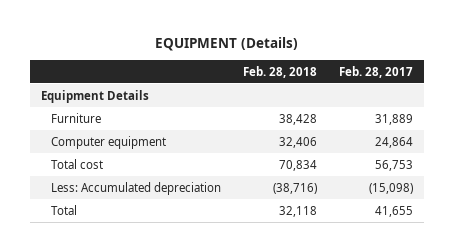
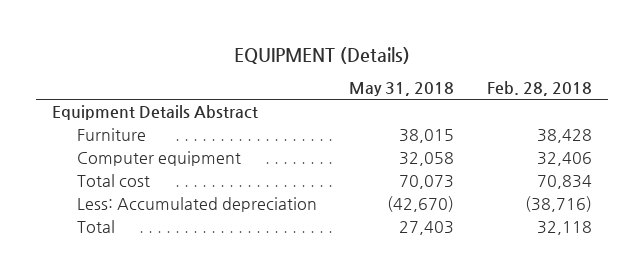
[338,65,413,78] Feb. 28, 2017 -> none
none -> [349,82,455,97] May 31, 2018
[40,89,149,103] Equipment Details -> [52,104,259,120] Equipment Details Abstract

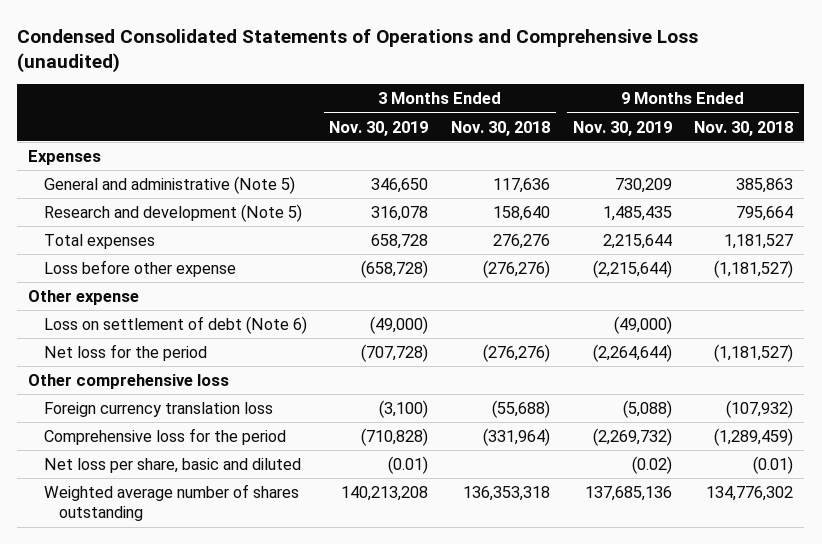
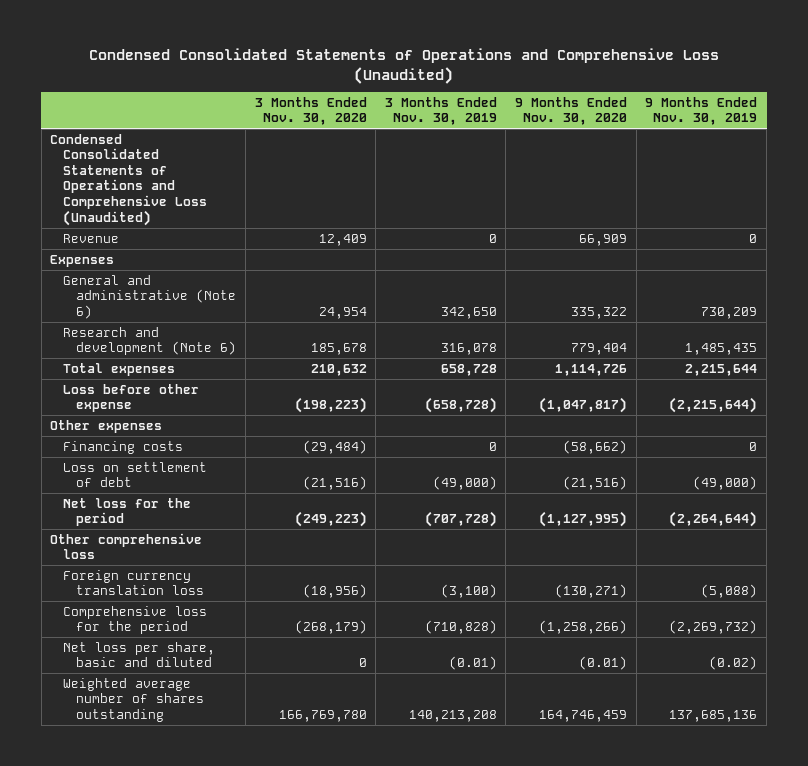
[17,28,699,73] Condensed Consolidated Statements of Operations and Comprehensive Loss (unaudited) -> [88,48,719,84] Condensed Consolidated Statements of Operations and Comprehensive Loss (Unaudited)
[450,120,550,136] Nov. 30, 2018 -> none
[694,120,794,136] Nov. 30, 2018 -> none
none -> [254,96,367,126] 3 Months Ended Nov. 30, 2020
none -> [515,96,628,126] 9 Months Ended Nov. 30, 2020
none -> [50,133,208,226] Condensed Consolidated Statements of Operations and Comprehensive Loss (Unaudited)
none -> [63,233,120,243] Revenue
[43,175,295,194] General and administrative (Note 5) -> [63,274,237,319] General and administrative (Note 6)
[371,177,429,193] 346,650 -> [440,306,497,319] 342,650
[43,203,302,222] Research and development (Note 5) -> [63,326,237,356] Research and development (Note 6)
[28,289,140,305] Other expense -> none
none -> [50,419,163,433] Other expenses
none -> [63,440,184,454] Financing costs
[43,315,307,334] Loss on settlement of debt (Note 6) -> [63,461,208,488] Loss on settlement of debt

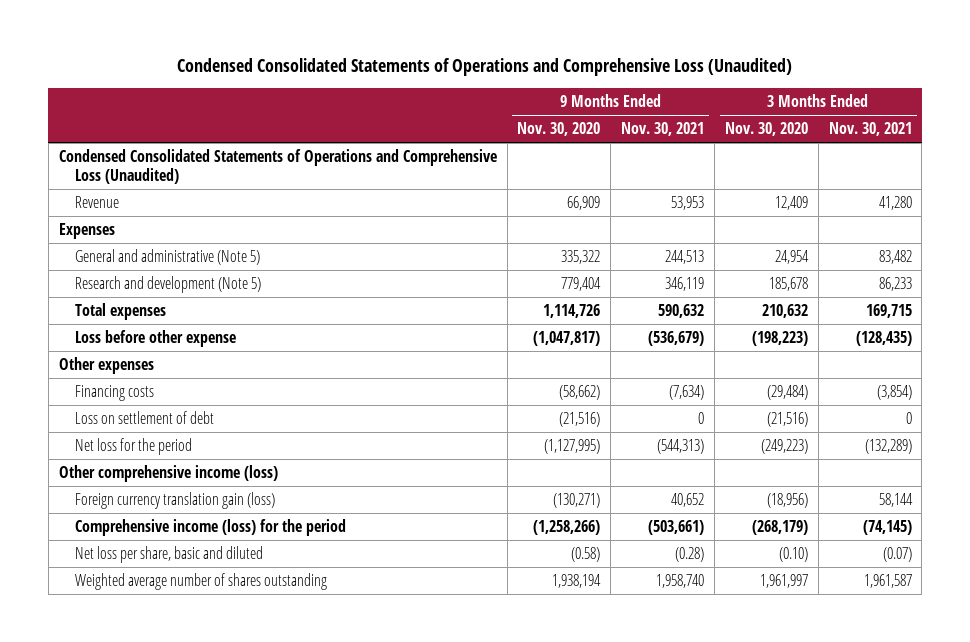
[384,96,497,126] 3 Months Ended Nov. 30, 2019 -> none
[645,96,758,126] 9 Months Ended Nov. 30, 2019 -> none
none -> [621,122,705,137] Nov. 30, 2021
none -> [828,122,912,137] Nov. 30, 2021
[63,274,237,319] General and administrative (Note 6) -> [74,249,260,266] General and administrative (Note 5)
[63,326,237,356] Research and development (Note 6) -> [74,276,261,294] Research and development (Note 5)
[50,532,203,560] Other comprehensive loss -> [58,465,278,483] Other comprehensive income (loss)
[63,569,205,596] Foreign currency translation loss -> [74,492,275,510] Foreign currency translation gain (loss)
[63,605,208,635] Comprehensive loss for the period -> [74,519,346,537] Comprehensive income (loss) for the period
[358,658,367,668] 0 -> [778,547,808,563] (0.10)
[579,656,628,671] (0.01) -> [571,547,601,563] (0.58)
[278,709,367,722] 166,769,780 -> [759,574,808,589] 1,961,997
[539,709,628,722] 164,746,459 -> [552,574,602,589] 1,938,194

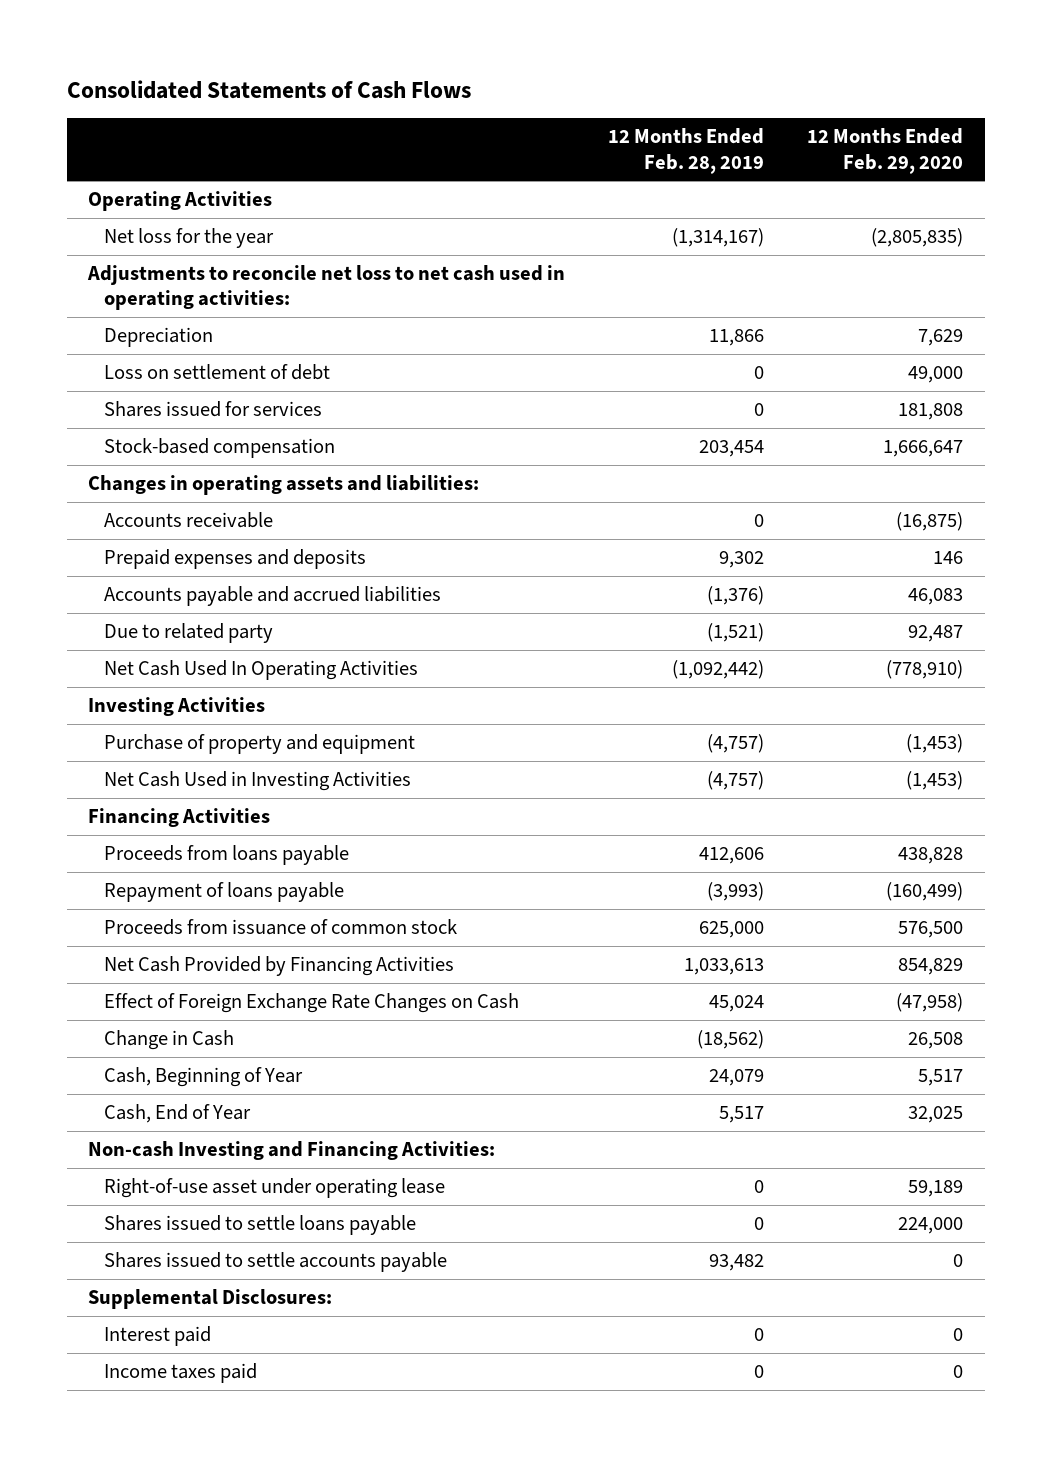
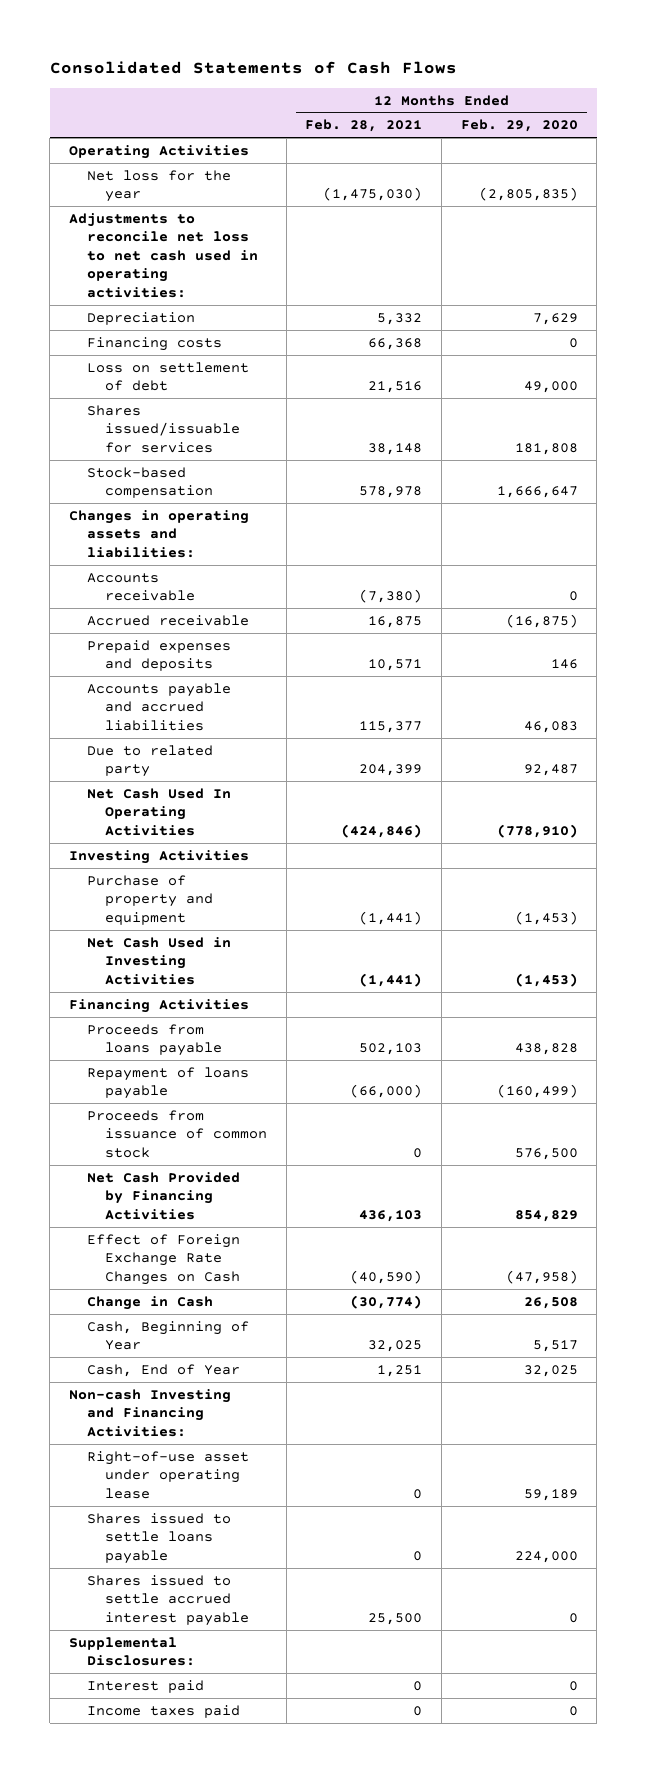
[608,128,765,174] 12 Months Ended Feb. 28, 2019 -> none
none -> [305,119,423,133] Feb. 28, 2021
none -> [86,336,222,351] Financing costs
[104,401,323,418] Shares issued for services -> [86,404,240,453] Shares issued/issuable for services
[896,512,964,532] (16,875) -> [568,591,578,602] 0
none -> [86,614,249,626] Accrued receivable
[104,1252,448,1273] Shares issued to settle accounts payable -> [86,1574,249,1626] Shares issued to settle accrued interest payable

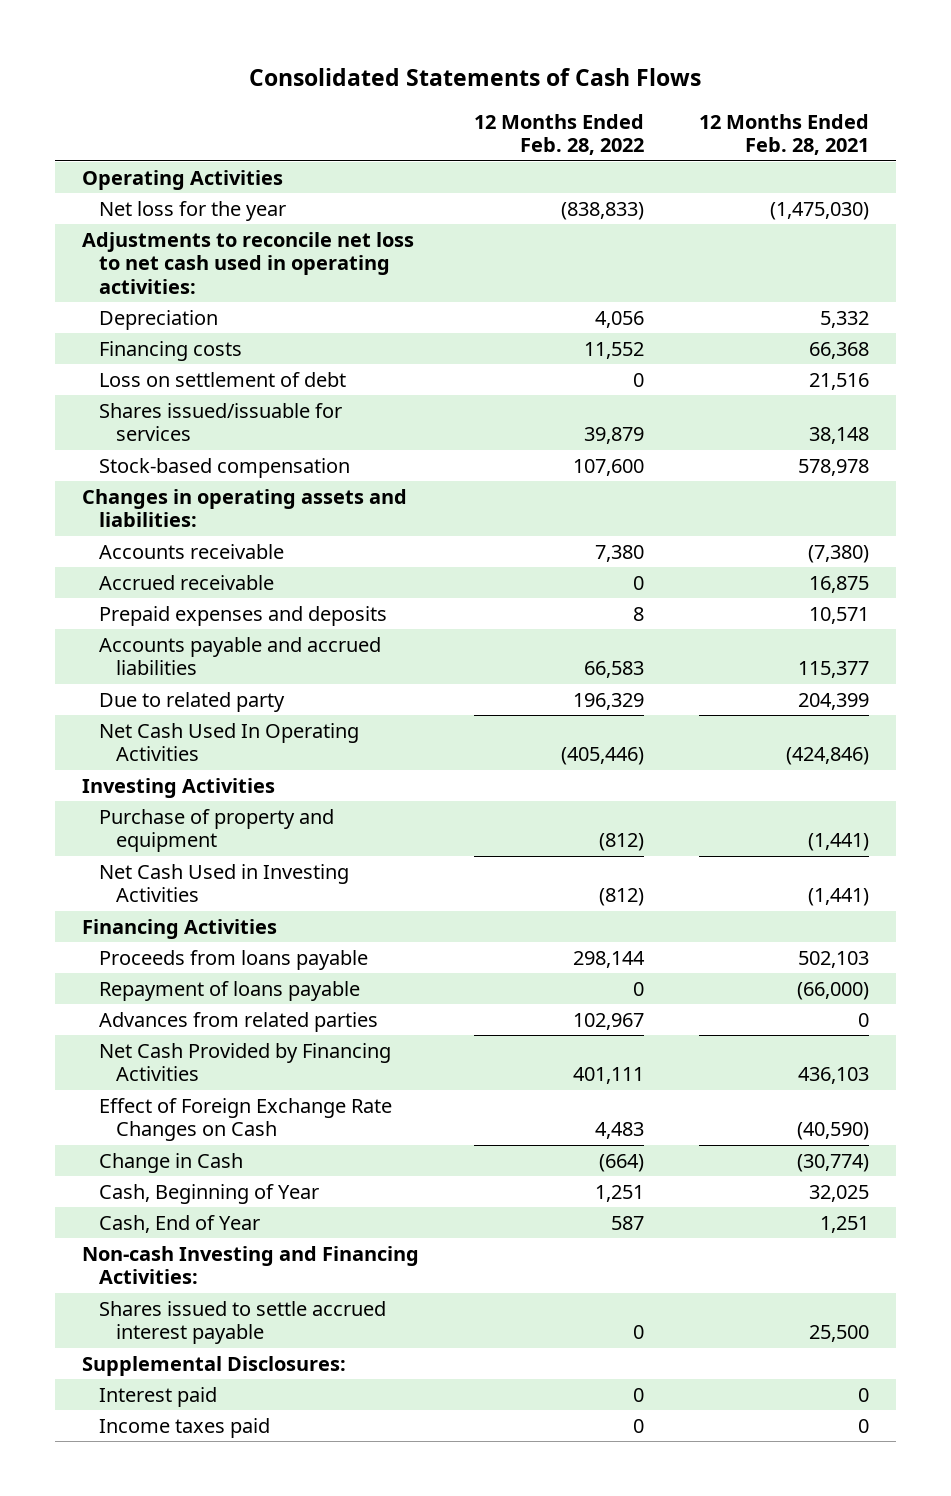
[460,119,578,133] Feb. 29, 2020 -> none
none -> [473,114,644,156] 12 Months Ended Feb. 28, 2022
[86,1109,267,1158] Proceeds from issuance of common stock -> none
none -> [98,1011,378,1032] Advances from related parties
[86,1450,249,1499] Right-of-use asset under operating lease -> none
[86,1512,231,1564] Shares issued to settle loans payable -> none

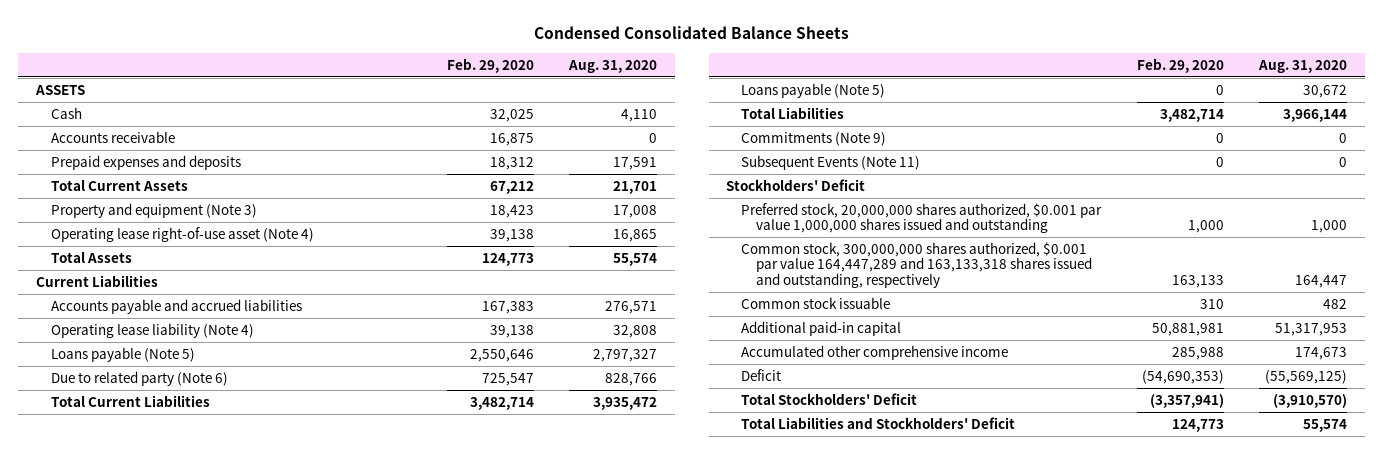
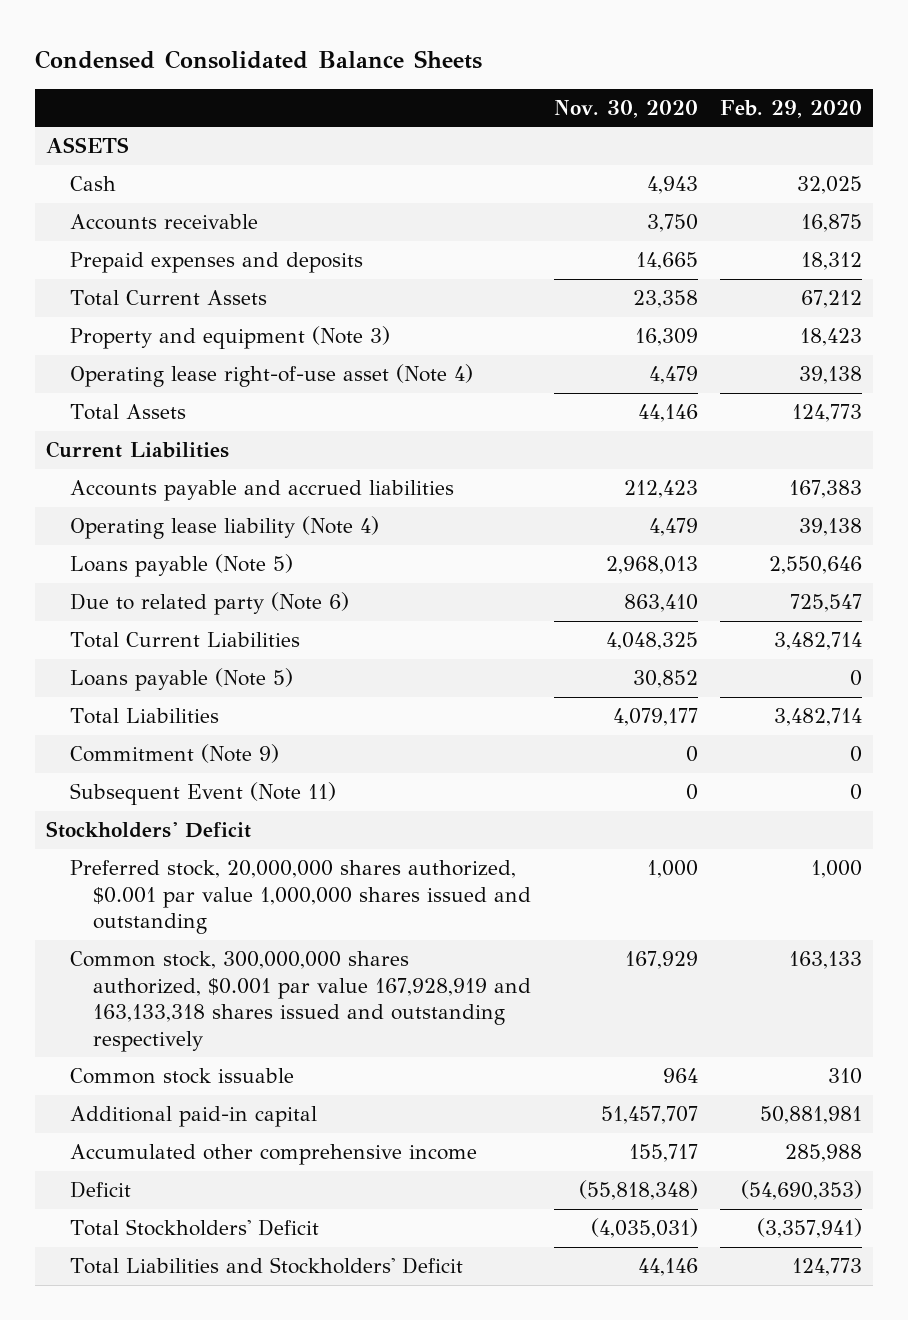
[567,59,657,73] Aug. 31, 2020 -> none
none -> [553,99,698,118] Nov. 30, 2020
[741,131,887,146] Commitments (Note 9) -> [69,744,279,764] Commitment (Note 9)
[741,154,921,170] Subsequent Events (Note 11) -> [69,782,336,806] Subsequent Event (Note 11)
[741,241,1093,288] Common stock, 300,000,000 shares authorized, $0.001 par value 164,447,289 and 163,133,318 shares issued and outstanding, respectively -> [69,951,532,1052] Common stock, 300,000,000 shares authorized, $0.001 par value 167,928,919 and 163,133,318 shares issued and outstanding respectively

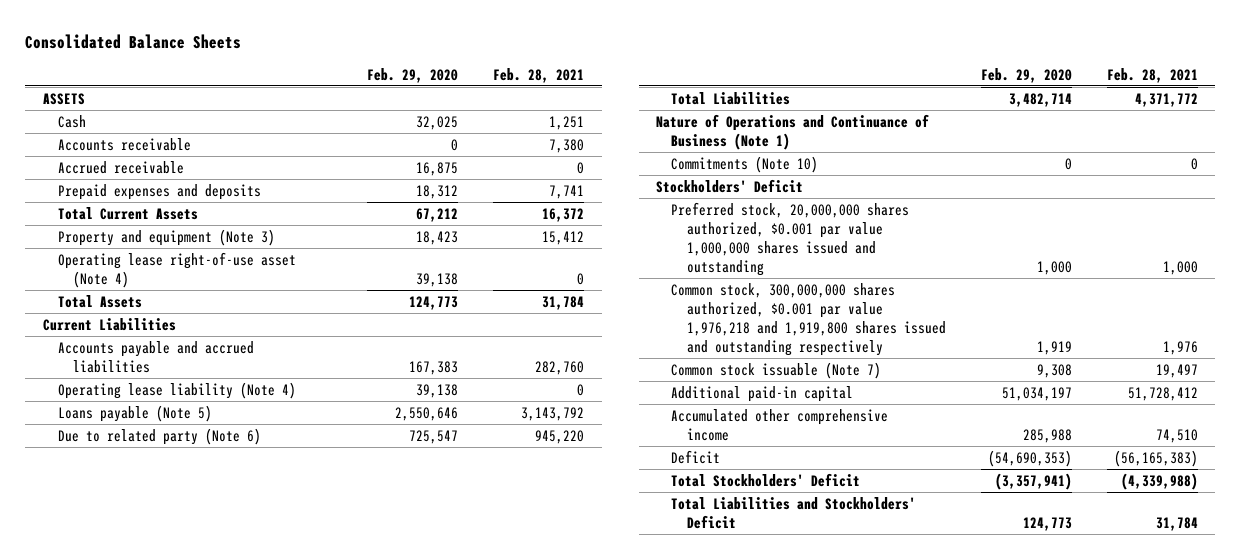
[34,49,482,69] Condensed Consolidated Balance Sheets -> [25,34,242,50] Consolidated Balance Sheets
[553,99,698,118] Nov. 30, 2020 -> none
none -> [493,67,585,83] Feb. 28, 2021
[800,214,862,233] 16,875 -> [451,138,459,151] 0
none -> [57,160,184,174] Accrued receivable
[69,632,300,649] Total Current Liabilities -> none
[69,668,293,692] Loans payable (Note 5) -> none
[69,782,336,806] Subsequent Event (Note 11) -> none
none -> [656,113,930,150] Nature of Operations and Continuance of Business (Note 1)
[69,744,279,764] Commitment (Note 9) -> [671,155,819,173] Commitments (Note 10)
[69,951,532,1052] Common stock, 300,000,000 shares authorized, $0.001 par value 167,928,919 and 163,133,318 shares issued and outstanding respectively -> [671,282,946,356] Common stock, 300,000,000 shares authorized, $0.001 par value 1,976,218 and 1,919,800 shares issued and outstanding respectively
[788,951,862,970] 163,133 -> [1036,340,1072,355] 1,919
[69,1068,294,1085] Common stock issuable -> [671,361,882,379] Common stock issuable (Note 7)
[827,1068,862,1085] 310 -> [1036,363,1072,378] 9,308
[759,1106,862,1125] 50,881,981 -> [1001,386,1072,401] 51,034,197

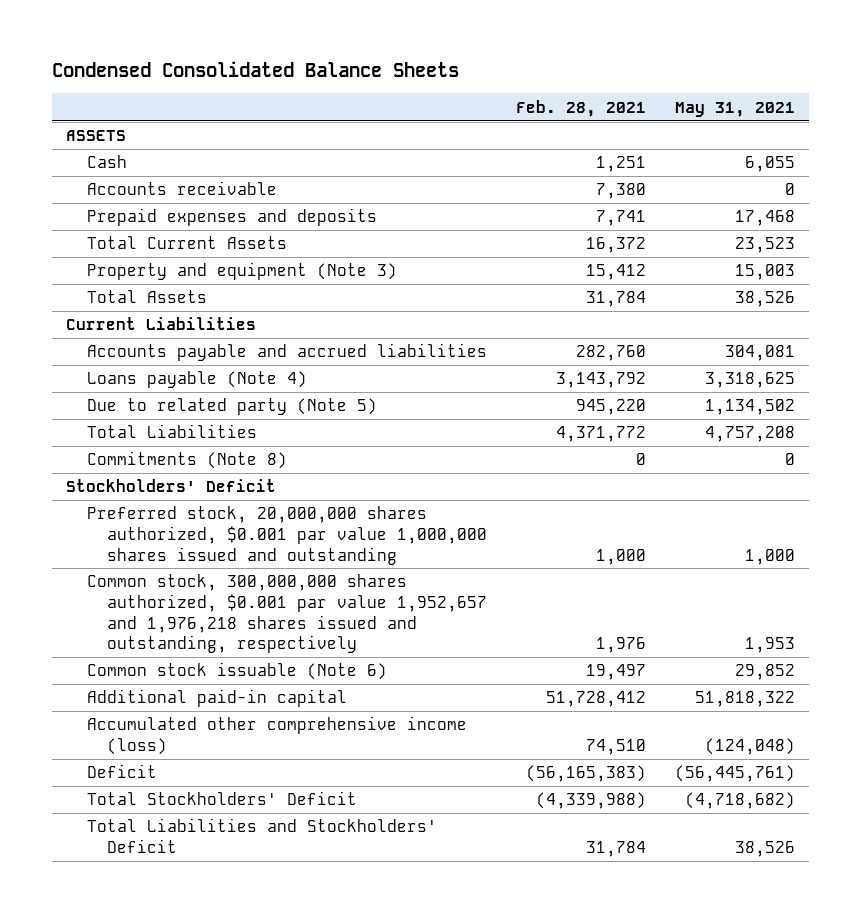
[25,34,242,50] Consolidated Balance Sheets -> [52,61,460,78] Condensed Consolidated Balance Sheets
[367,67,459,83] Feb. 29, 2020 -> none
none -> [674,101,795,117] May 31, 2021
[57,160,184,174] Accrued receivable -> none
[57,251,296,288] Operating lease right-of-use asset (Note 4) -> none
[57,381,296,399] Operating lease liability (Note 4) -> none
[57,404,212,422] Loans payable (Note 5) -> [86,371,307,389] Loans payable (Note 4)
[57,427,261,445] Due to related party (Note 6) -> [86,398,377,416] Due to related party (Note 5)
[656,113,930,150] Nature of Operations and Continuance of Business (Note 1) -> none
[671,155,819,173] Commitments (Note 10) -> [86,451,287,470] Commitments (Note 8)
[671,282,946,356] Common stock, 300,000,000 shares authorized, $0.001 par value 1,976,218 and 1,919,800 shares issued and outstanding respectively -> [86,574,488,654] Common stock, 300,000,000 shares authorized, $0.001 par value 1,952,657 and 1,976,218 shares issued and outstanding, respectively
[671,361,882,379] Common stock issuable (Note 7) -> [86,662,387,681] Common stock issuable (Note 6)
[671,408,889,441] Accumulated other comprehensive income -> [86,716,467,755] Accumulated other comprehensive income (loss)

